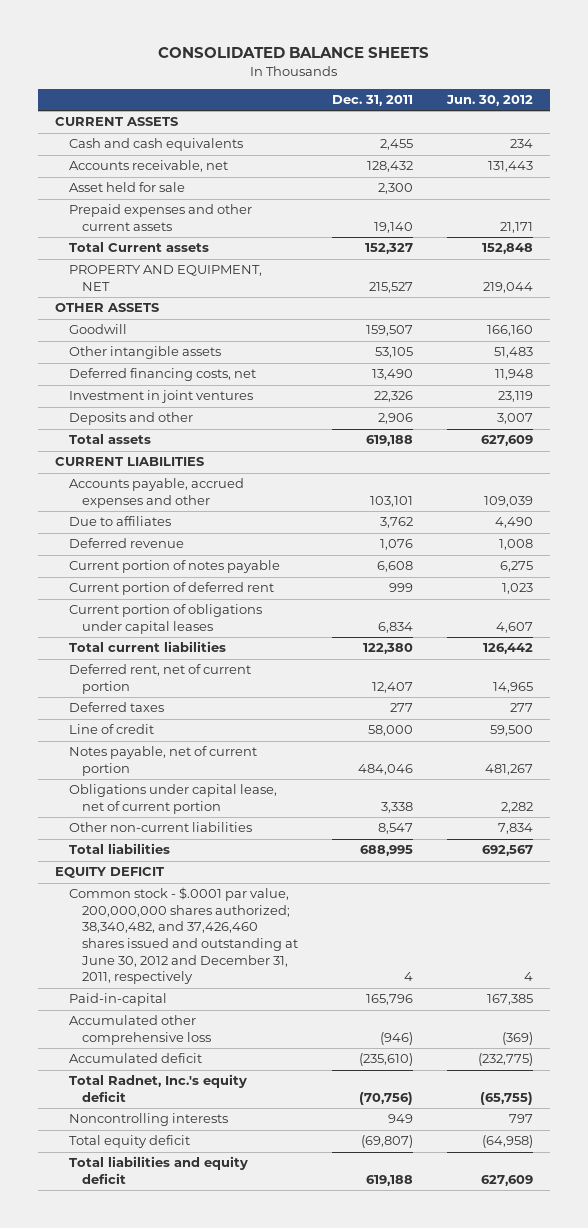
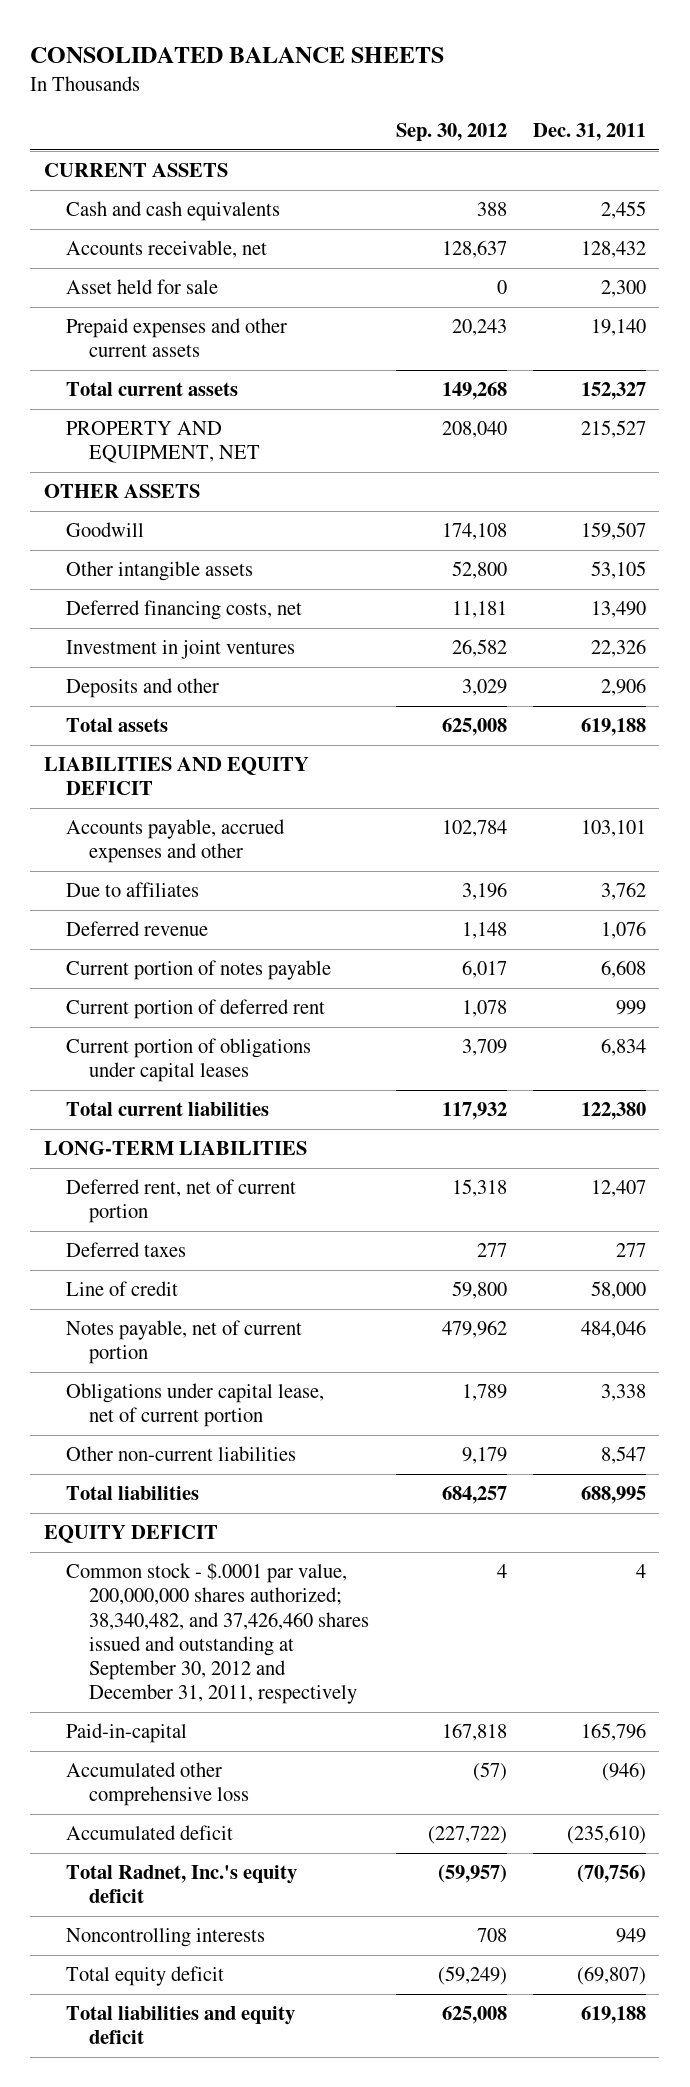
[445,94,533,106] Jun. 30, 2012 -> none
none -> [395,123,507,142] Sep. 30, 2012
[68,242,209,253] Total Current assets -> [66,382,239,397] Total current assets
[55,457,205,467] CURRENT LIABILITIES -> none
none -> [43,757,309,796] LIABILITIES AND EQUITY DEFICIT
none -> [43,1141,307,1156] LONG-TERM LIABILITIES
[68,887,299,985] Common stock - $.0001 par value, 200,000,000 shares authorized; 38,340,482, and 37,426,460 shares issued and outstanding at June 30, 2012 and December 31, 2011, respectively -> [66,1563,370,1705] Common stock - $.0001 par value, 200,000,000 shares authorized; 38,340,482, and 37,426,460 shares issued and outstanding at September 30, 2012 and December 31, 2011, respectively

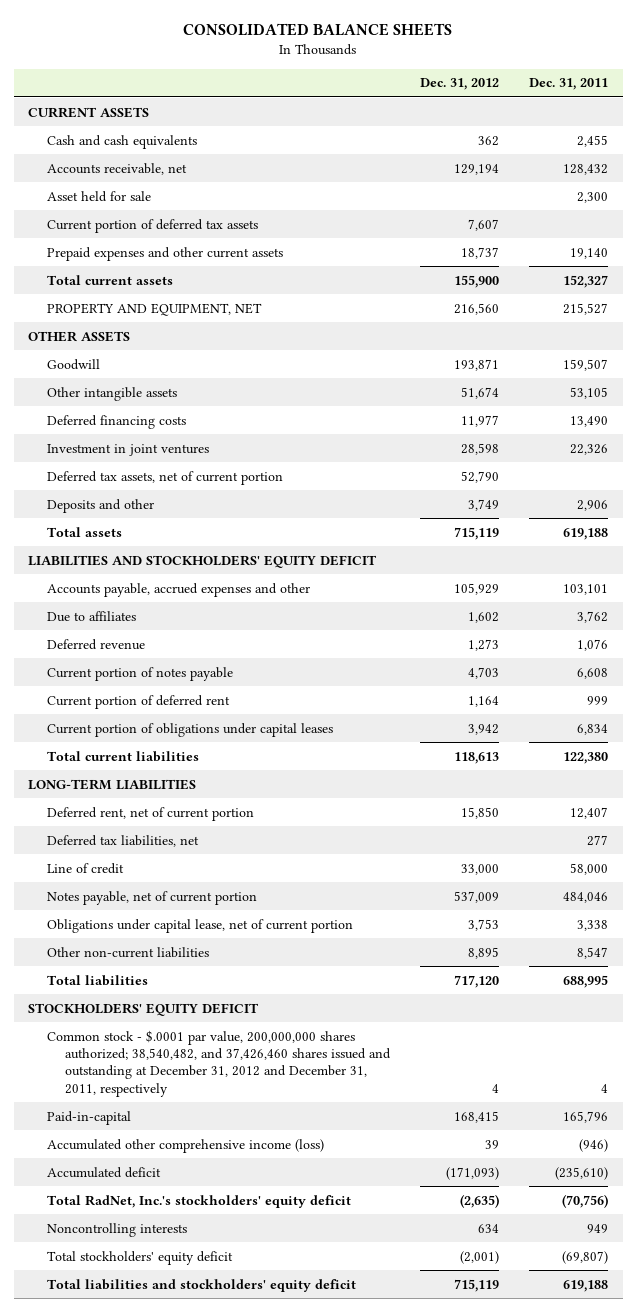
[395,123,507,142] Sep. 30, 2012 -> none
none -> [420,78,500,91] Dec. 31, 2012
none -> [46,218,258,233] Current portion of deferred tax assets
[66,600,303,621] Deferred financing costs, net -> [46,414,186,429] Deferred financing costs
none -> [46,470,283,485] Deferred tax assets, net of current portion
[43,757,309,796] LIABILITIES AND EQUITY DEFICIT -> [28,554,378,568] LIABILITIES AND STOCKHOLDERS' EQUITY DEFICIT
[66,1242,187,1258] Deferred taxes -> [46,834,199,847] Deferred tax liabilities, net
[43,1525,218,1544] EQUITY DEFICIT -> [28,1002,260,1016] STOCKHOLDERS' EQUITY DEFICIT
[66,1563,370,1705] Common stock - $.0001 par value, 200,000,000 shares authorized; 38,340,482, and 37,426,460 shares issued and outstanding at September 30, 2012 and December 31, 2011, respectively -> [46,1029,392,1097] Common stock - $.0001 par value, 200,000,000 shares authorized; 38,540,482, and 37,426,460 shares issued and outstanding at December 31, 2012 and December 31, 2011, respectively
[66,1762,250,1807] Accumulated other comprehensive loss -> [46,1138,324,1153] Accumulated other comprehensive income (loss)
[66,1865,298,1904] Total Radnet, Inc.'s equity deficit -> [46,1194,351,1208] Total RadNet, Inc.'s stockholders' equity deficit
[66,1966,225,1987] Total equity deficit -> [46,1250,233,1265] Total stockholders' equity deficit
[66,2006,296,2045] Total liabilities and equity deficit -> [46,1278,356,1292] Total liabilities and stockholders' equity deficit

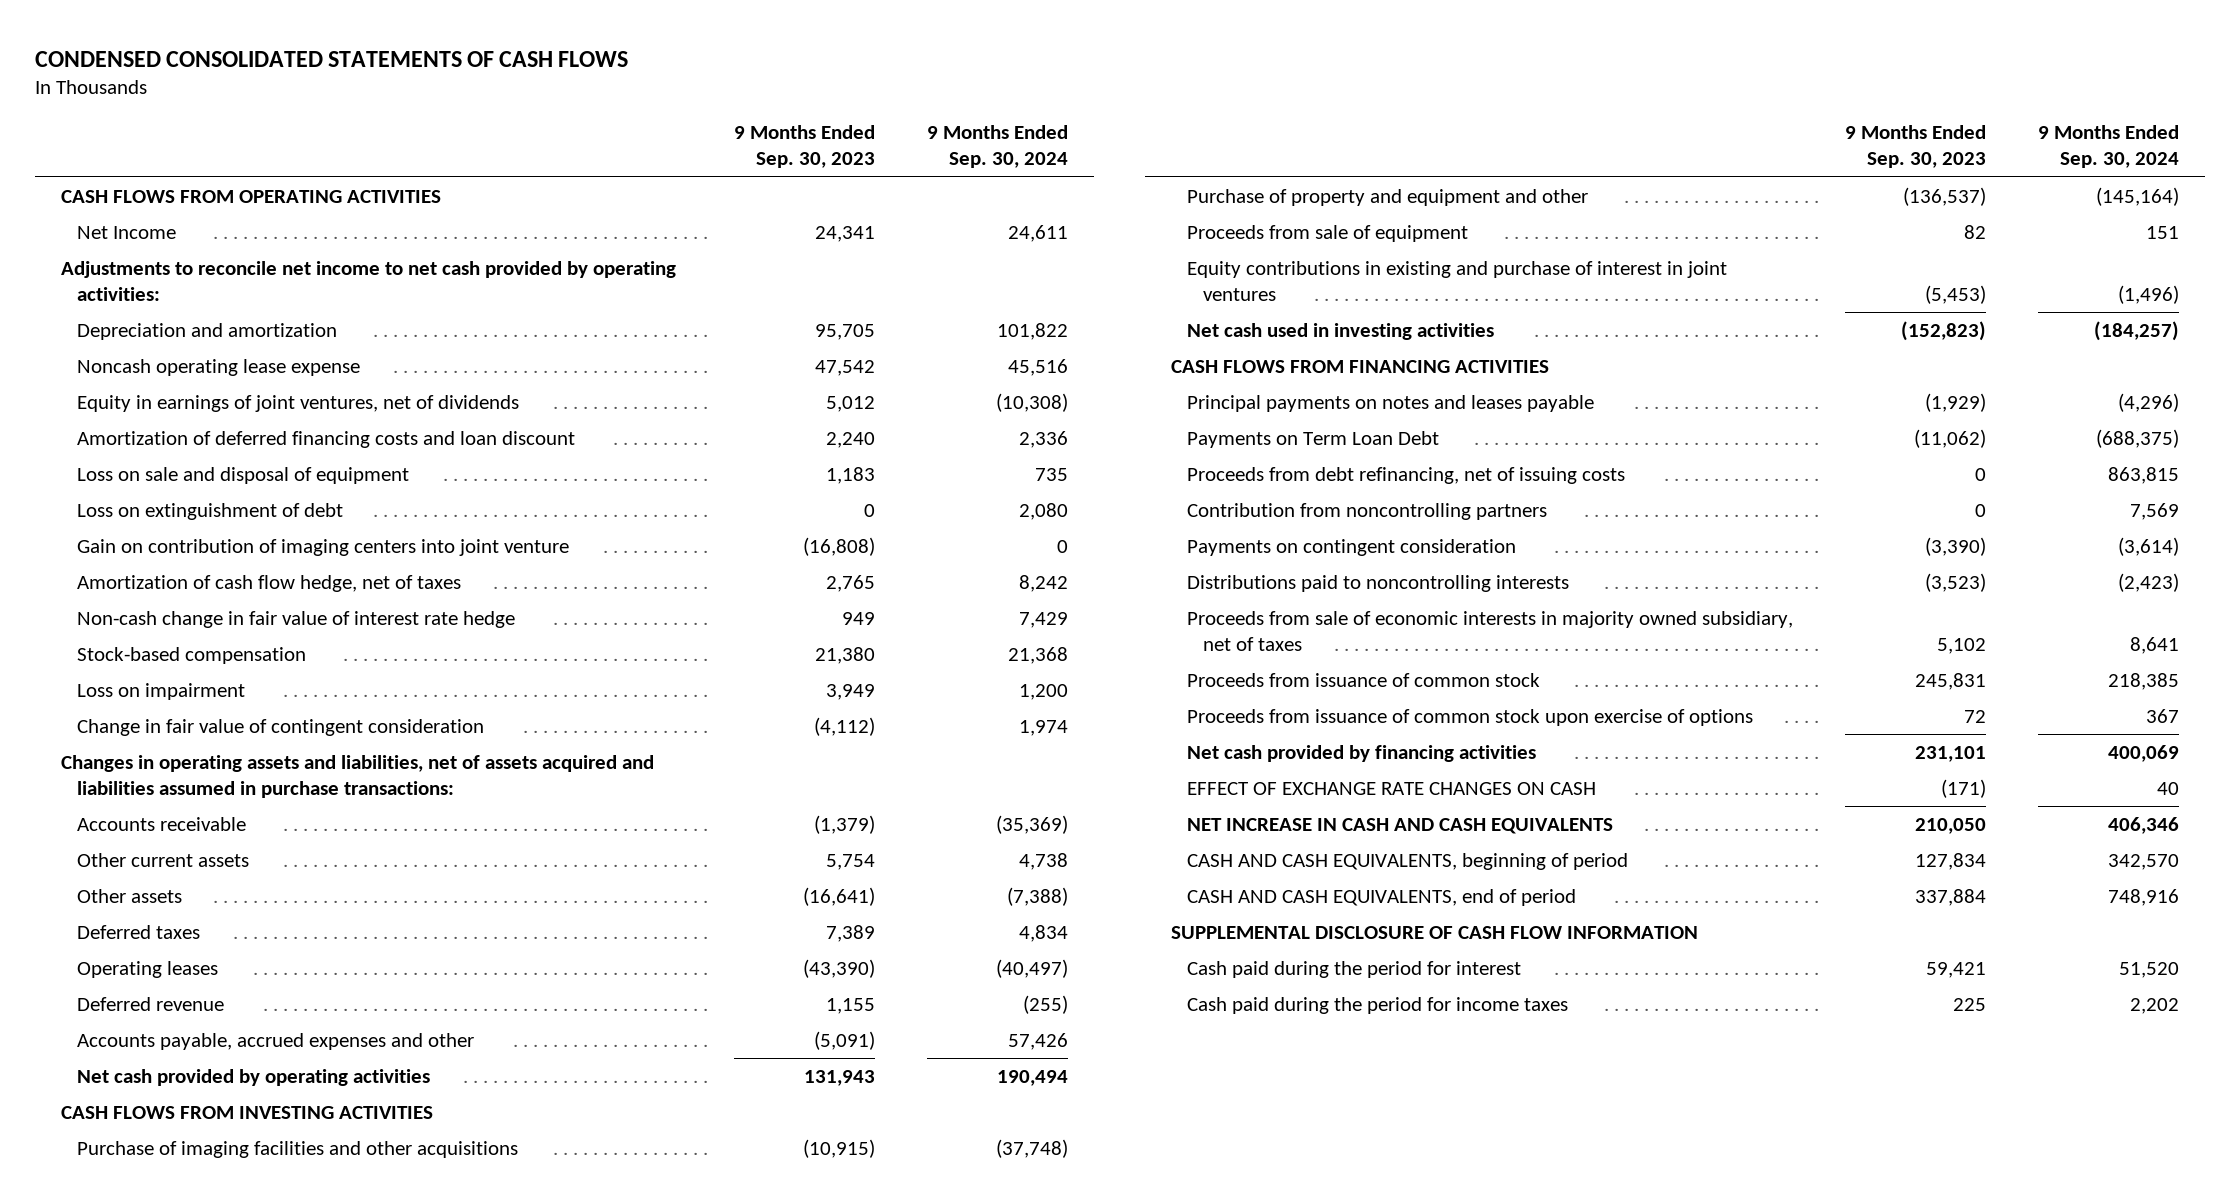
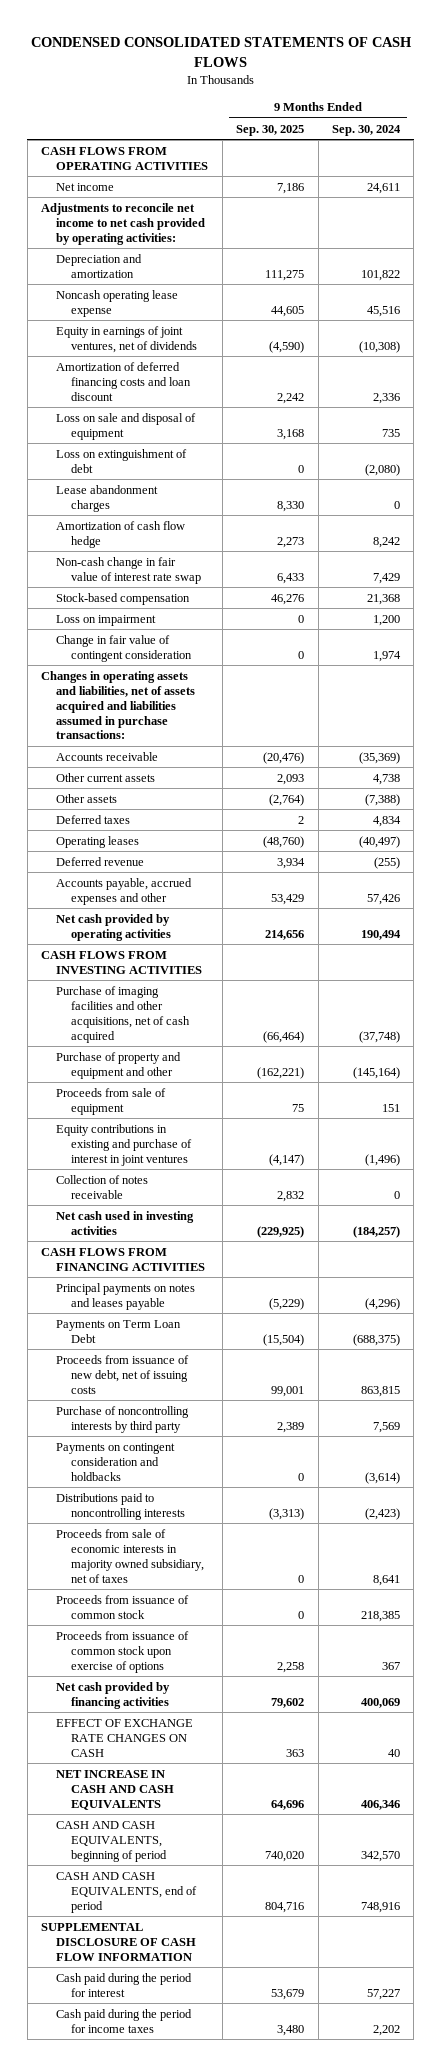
[734,125,876,169] 9 Months Ended Sep. 30, 2023 -> none
none -> [236,124,305,136] Sep. 30, 2025
[76,225,176,239] Net Income -> [56,182,115,191] Net income
[76,538,569,556] Gain on contribution of imaging centers into joint venture -> none
[1019,502,1069,520] 2,080 -> [364,463,400,476] (2,080)
none -> [56,484,159,512] Lease abandonment charges
[76,574,461,592] Amortization of cash flow hedge, net of taxes -> [56,520,186,548] Amortization of cash flow hedge
[76,610,515,628] Non-cash change in fair value of interest rate hedge -> [56,556,201,584] Non-cash change in fair value of interest rate swap
[76,1140,518,1158] Purchase of imaging facilities and other acquisitions -> [56,985,190,1043] Purchase of imaging facilities and other acquisitions, net of cash acquired
none -> [56,1174,149,1199] Collection of notes receivable
[1186,466,1625,484] Proceeds from debt refinancing, net of issuing costs -> [56,1354,190,1394] Proceeds from issuance of new debt, net of issuing costs
[1186,502,1547,520] Contribution from noncontrolling partners -> [56,1405,190,1433] Purchase of noncontrolling interests by third party
[1186,538,1516,556] Payments on contingent consideration -> [56,1442,176,1481] Payments on contingent consideration and holdbacks
[2118,961,2179,978] 51,520 -> [366,1988,400,2000] 57,227

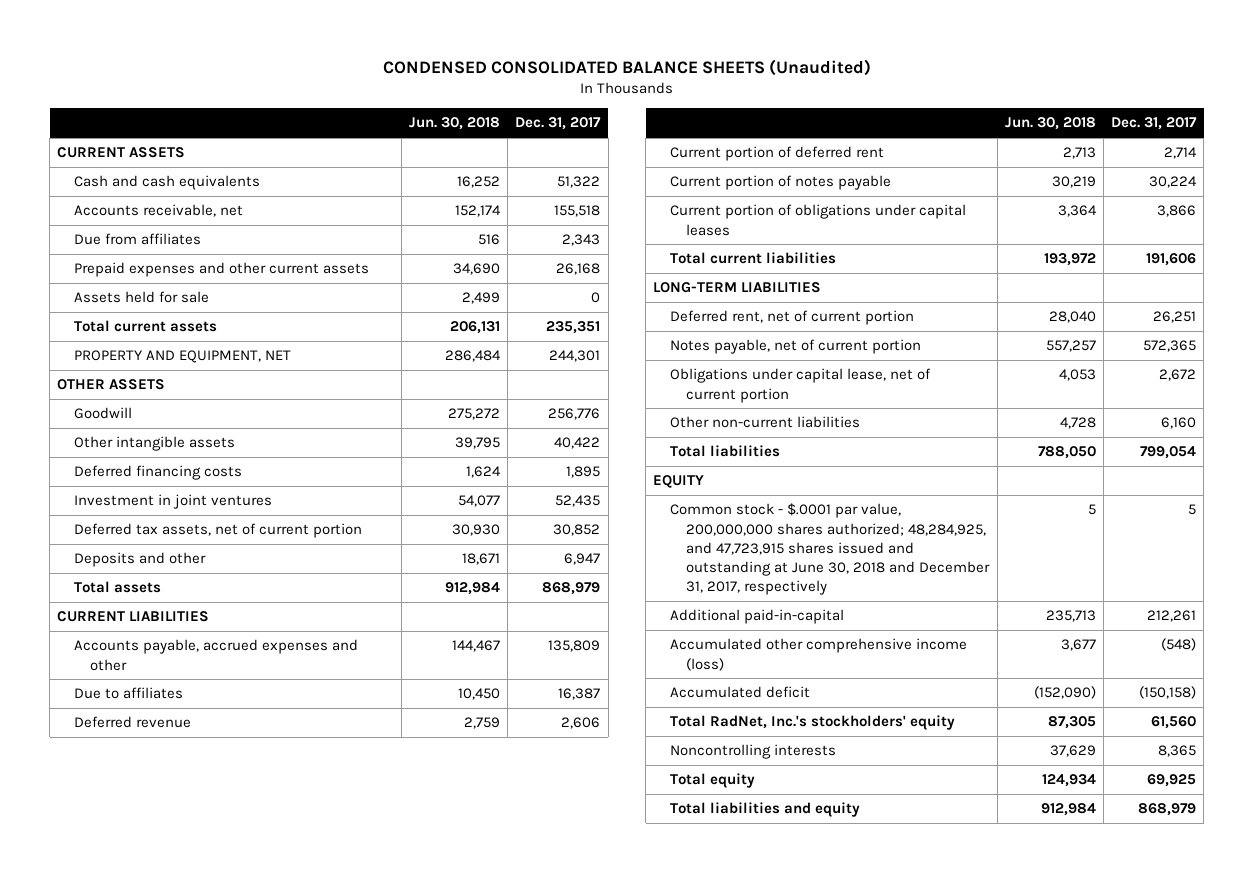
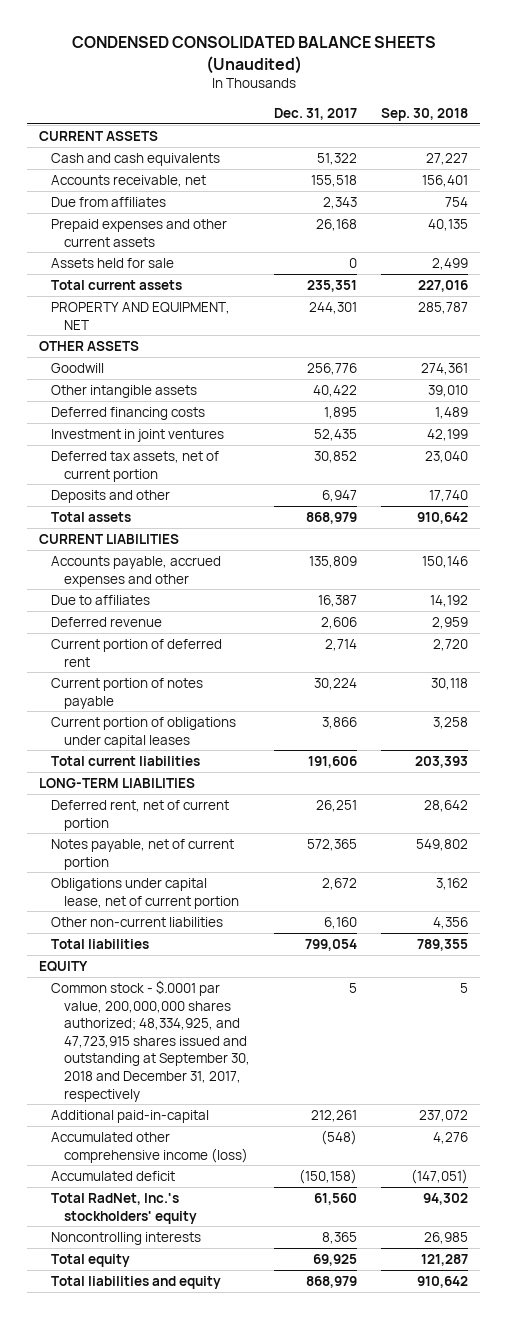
[408,117,500,131] Jun. 30, 2018 -> none
none -> [381,107,469,121] Sep. 30, 2018
[669,503,991,596] Common stock - $.0001 par value, 200,000,000 shares authorized; 48,284,925, and 47,723,915 shares issued and outstanding at June 30, 2018 and December 31, 2017, respectively -> [51,979,251,1102] Common stock - $.0001 par value, 200,000,000 shares authorized; 48,334,925, and 47,723,915 shares issued and outstanding at September 30, 2018 and December 31, 2017, respectively

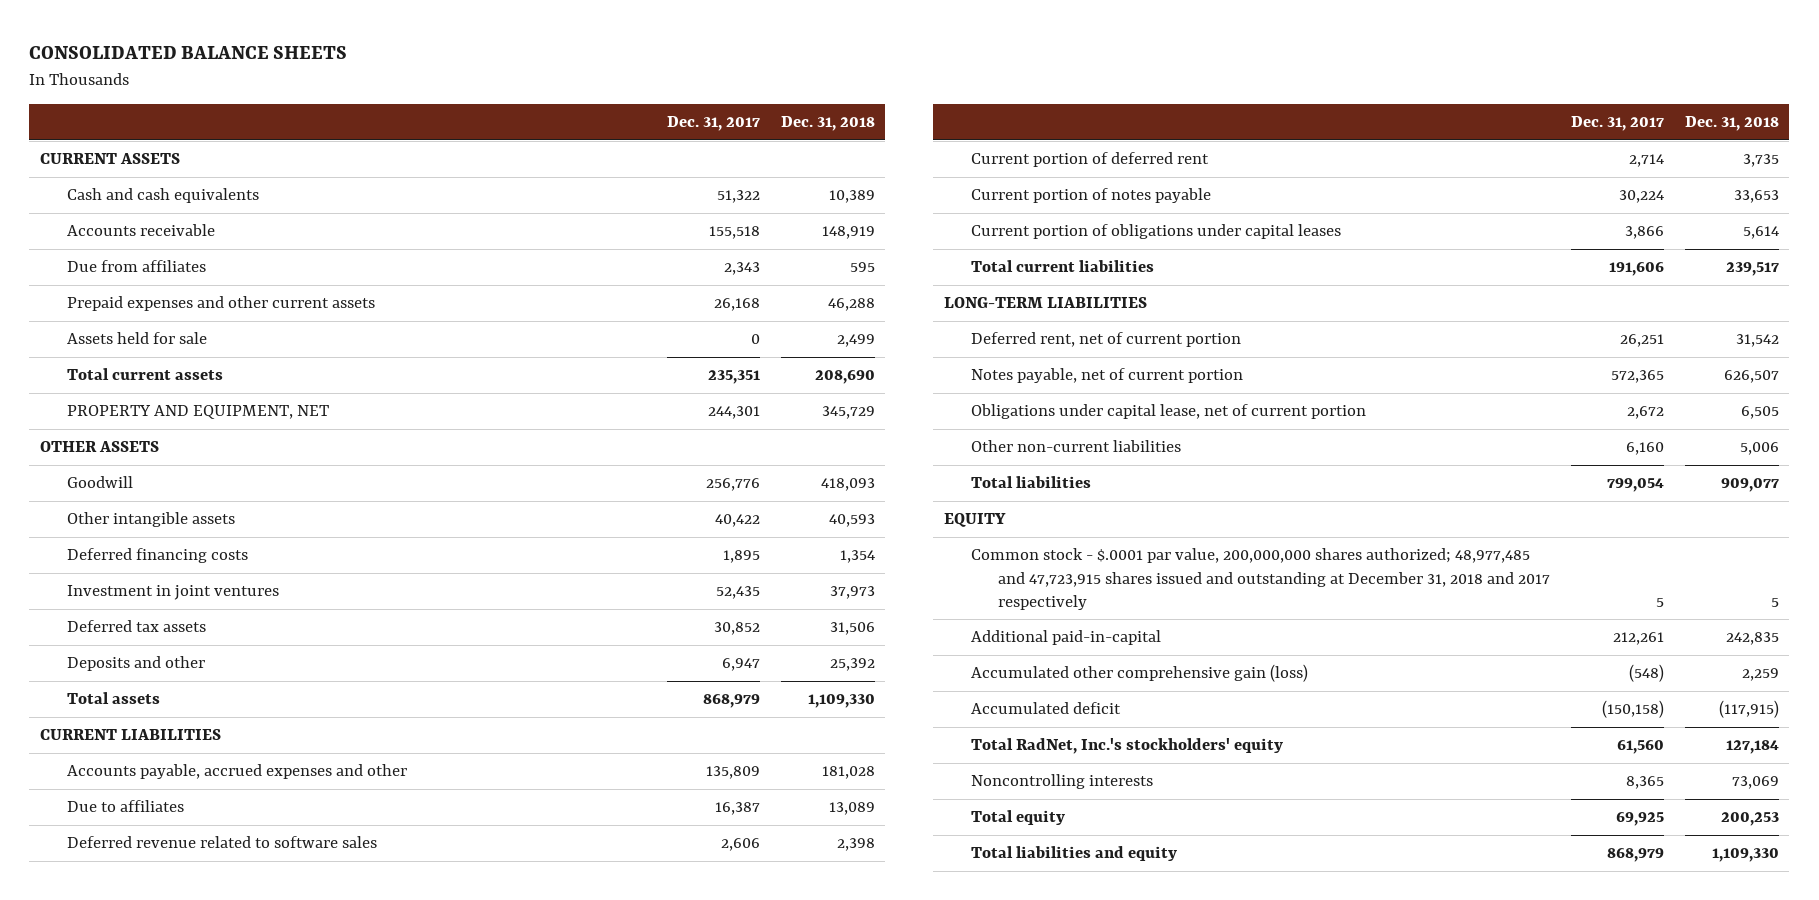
[71,36,436,74] CONDENSED CONSOLIDATED BALANCE SHEETS (Unaudited) -> [29,45,348,59] CONSOLIDATED BALANCE SHEETS
[381,107,469,121] Sep. 30, 2018 -> none
none -> [780,116,875,132] Dec. 31, 2018
[51,174,207,187] Accounts receivable, net -> [66,224,215,237] Accounts receivable
[51,450,220,482] Deferred tax assets, net of current portion -> [66,620,206,633] Deferred tax assets
[51,616,163,627] Deferred revenue -> [66,836,377,849] Deferred revenue related to software sales
[51,979,251,1102] Common stock - $.0001 par value, 200,000,000 shares authorized; 48,334,925, and 47,723,915 shares issued and outstanding at September 30, 2018 and December 31, 2017, respectively -> [970,548,1550,610] Common stock - $.0001 par value, 200,000,000 shares authorized; 48,977,485 and 47,723,915 shares issued and outstanding at December 31, 2018 and 2017 respectively
[51,1131,249,1163] Accumulated other comprehensive income (loss) -> [970,664,1308,683] Accumulated other comprehensive gain (loss)

